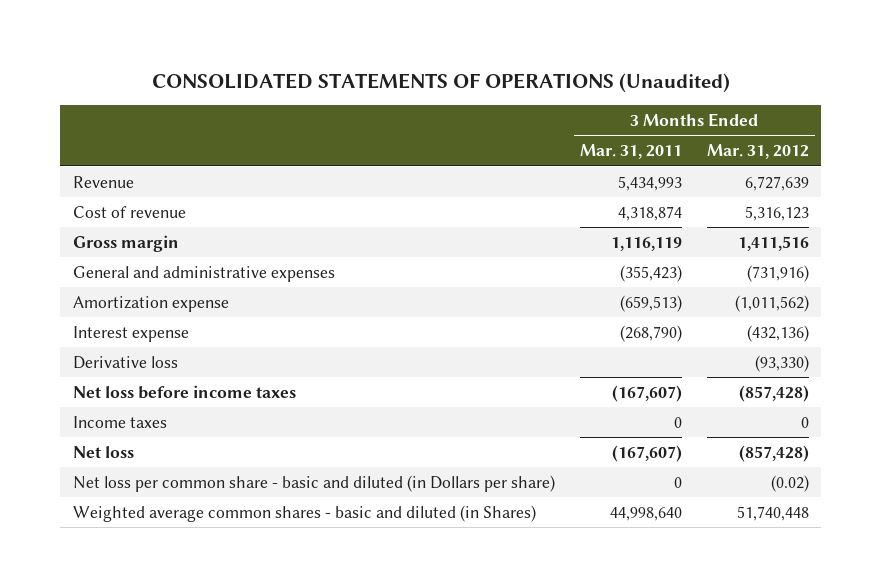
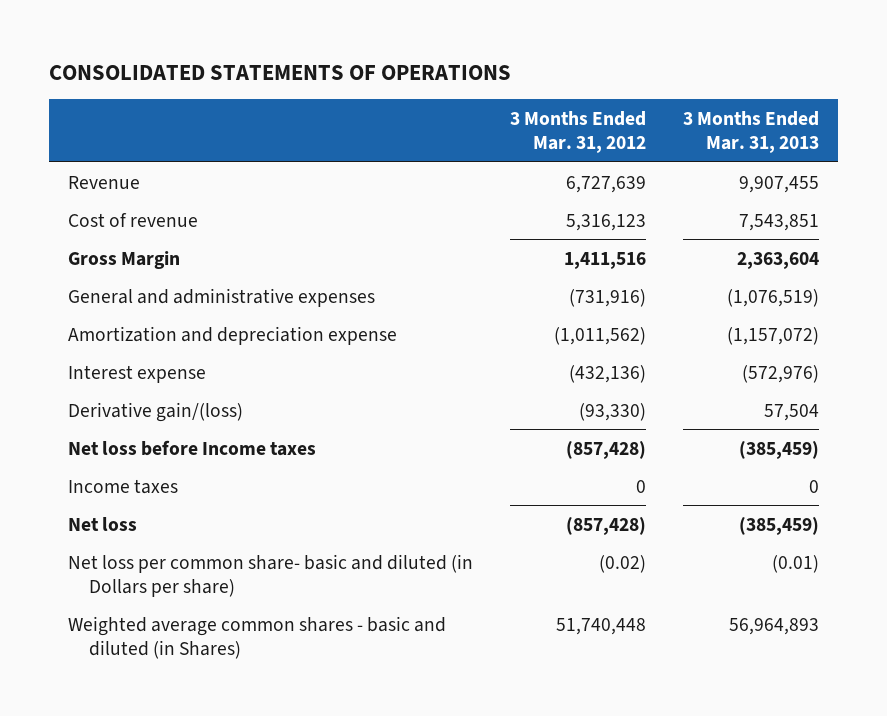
[151,72,730,93] CONSOLIDATED STATEMENTS OF OPERATIONS (Unaudited) -> [49,64,512,80] CONSOLIDATED STATEMENTS OF OPERATIONS
[579,144,682,160] Mar. 31, 2011 -> none
none -> [683,110,820,153] 3 Months Ended Mar. 31, 2013
[72,234,179,252] Gross margin -> [67,250,180,269] Gross Margin
[72,295,229,312] Amortization expense -> [67,325,397,345] Amortization and depreciation expense
[72,355,178,369] Derivative loss -> [67,401,243,422] Derivative gain/(loss)
[72,384,296,399] Net loss before income taxes -> [67,439,316,456] Net loss before Income taxes
[72,474,555,492] Net loss per common share - basic and diluted (in Dollars per share) -> [67,553,473,597] Net loss per common share- basic and diluted (in Dollars per share)

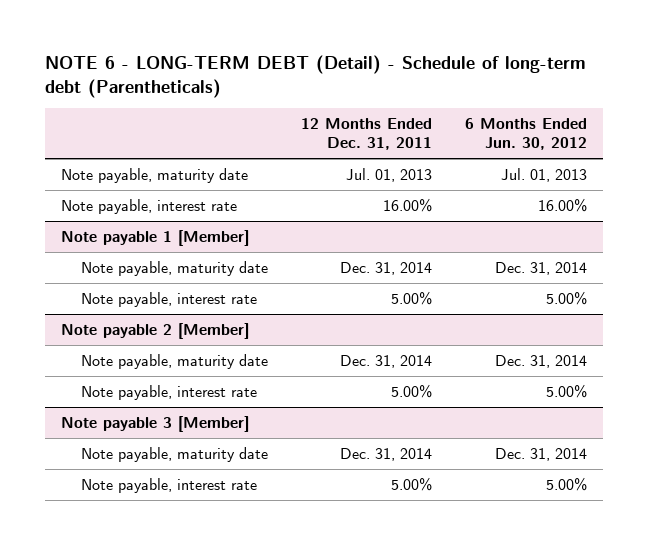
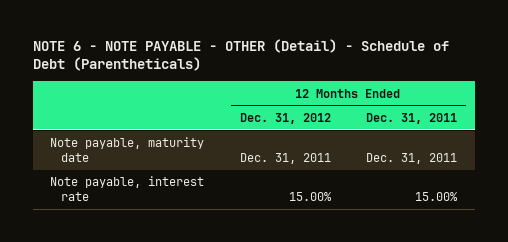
[44,54,586,98] NOTE 6 - LONG-TERM DEBT (Detail) - Schedule of long-term debt (Parentheticals) -> [32,39,449,72] NOTE 6 - NOTE PAYABLE - OTHER (Detail) - Schedule of Debt (Parentheticals)
[464,118,587,151] 6 Months Ended Jun. 30, 2012 -> none
none -> [239,112,331,124] Dec. 31, 2012
[61,229,250,246] Note payable 1 [Member] -> none
[81,260,269,276] Note payable, maturity date -> none
[81,291,258,307] Note payable, interest rate -> none
[61,322,250,339] Note payable 2 [Member] -> none
[81,353,269,369] Note payable, maturity date -> none
[81,384,258,400] Note payable, interest rate -> none
[61,415,250,432] Note payable 3 [Member] -> none
[81,446,269,462] Note payable, maturity date -> none
[81,477,258,493] Note payable, interest rate -> none
[345,167,432,182] Jul. 01, 2013 -> [366,153,458,165] Dec. 31, 2011
[382,197,432,212] 16.00% -> [415,192,459,202] 15.00%

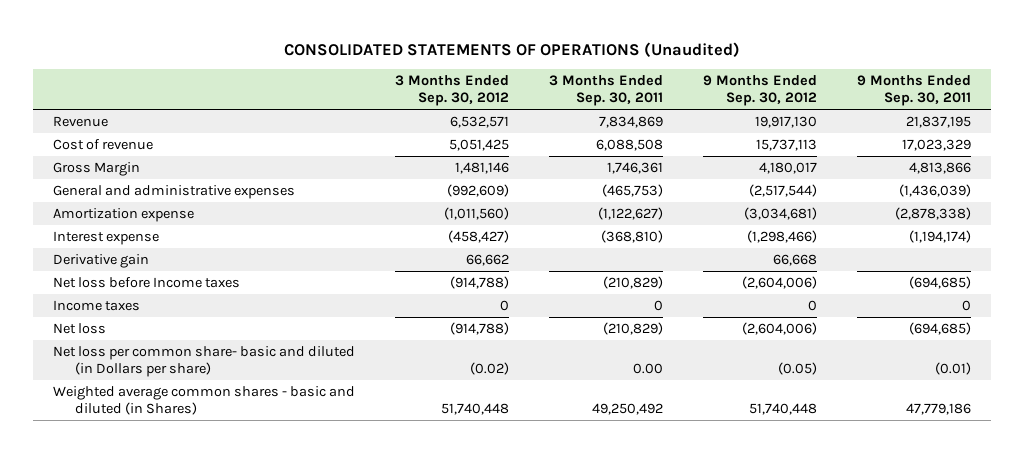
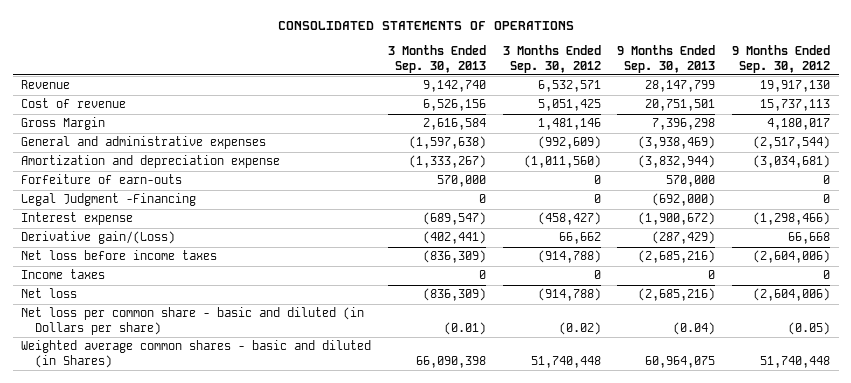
[283,41,740,57] CONSOLIDATED STATEMENTS OF OPERATIONS (Unaudited) -> [277,21,574,31] CONSOLIDATED STATEMENTS OF OPERATIONS
[548,74,663,107] 3 Months Ended Sep. 30, 2011 -> none
[856,74,971,107] 9 Months Ended Sep. 30, 2011 -> none
none -> [387,45,486,73] 3 Months Ended Sep. 30, 2013
none -> [617,45,716,73] 9 Months Ended Sep. 30, 2013
[52,207,194,222] Amortization expense -> [21,155,281,169] Amortization and depreciation expense
none -> [21,174,183,185] Forfeiture of earn-outs
none -> [21,193,197,207] Legal Judgment -Financing
[52,253,149,268] Derivative gain -> [21,231,176,245] Derivative gain/(Loss)
[52,276,240,288] Net loss before Income taxes -> [21,250,218,261] Net loss before income taxes
[52,345,355,378] Net loss per common share- basic and diluted (in Dollars per share) -> [21,307,365,335] Net loss per common share - basic and diluted (in Dollars per share)

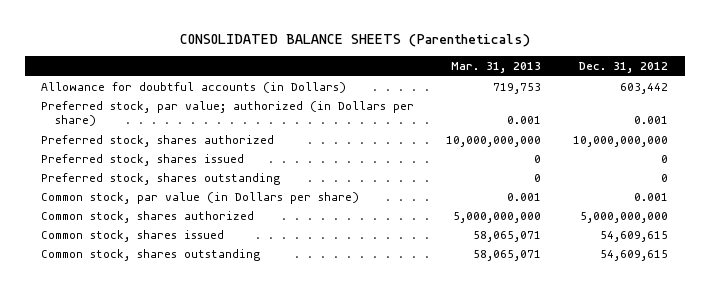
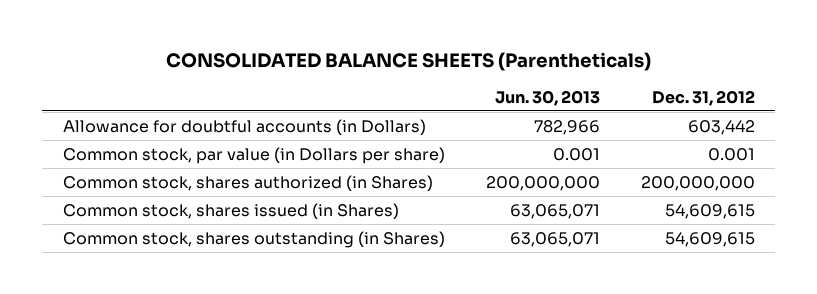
[451,62,542,74] Mar. 31, 2013 -> none
none -> [494,89,600,106] Jun. 30, 2013
[41,100,415,127] Preferred stock, par value; authorized (in Dollars per share) -> none
[41,134,275,147] Preferred stock, shares authorized -> none
[41,153,245,166] Preferred stock, shares issued -> none
[41,172,281,185] Preferred stock, shares outstanding -> none
[41,210,255,223] Common stock, shares authorized -> [62,174,433,191] Common stock, shares authorized (in Shares)
[580,211,669,223] 5,000,000,000 -> [640,175,755,191] 200,000,000
[41,229,225,242] Common stock, shares issued -> [62,202,399,219] Common stock, shares issued (in Shares)
[41,248,261,261] Common stock, shares outstanding -> [62,230,445,248] Common stock, shares outstanding (in Shares)

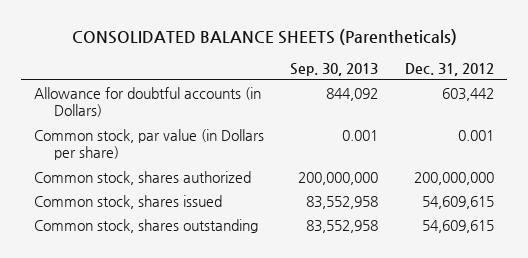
[494,89,600,106] Jun. 30, 2013 -> none
none -> [290,62,379,76] Sep. 30, 2013
[62,174,433,191] Common stock, shares authorized (in Shares) -> [34,170,252,185] Common stock, shares authorized
[62,202,399,219] Common stock, shares issued (in Shares) -> [34,194,223,209] Common stock, shares issued
[62,230,445,248] Common stock, shares outstanding (in Shares) -> [34,218,259,233] Common stock, shares outstanding

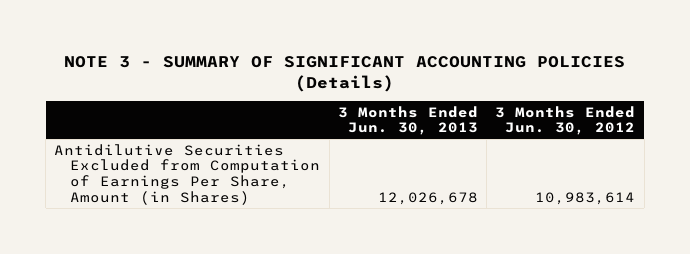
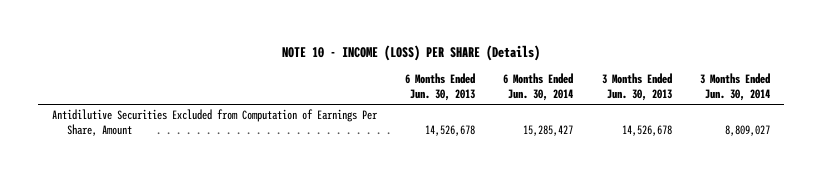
[63,55,625,92] NOTE 3 - SUMMARY OF SIGNIFICANT ACCOUNTING POLICIES (Details) -> [281,44,540,61] NOTE 10 - INCOME (LOSS) PER SHARE (Details)
[495,105,636,136] 3 Months Ended Jun. 30, 2012 -> none
none -> [405,73,476,102] 6 Months Ended Jun. 30, 2013
none -> [503,73,574,102] 6 Months Ended Jun. 30, 2014
none -> [700,73,771,102] 3 Months Ended Jun. 30, 2014
[54,143,321,205] Antidilutive Securities Excluded from Computation of Earnings Per Share, Amount (in Shares) -> [51,109,378,137] Antidilutive Securities Excluded from Computation of Earnings Per Share, Amount
[377,191,478,205] 12,026,678 -> [621,125,672,137] 14,526,678

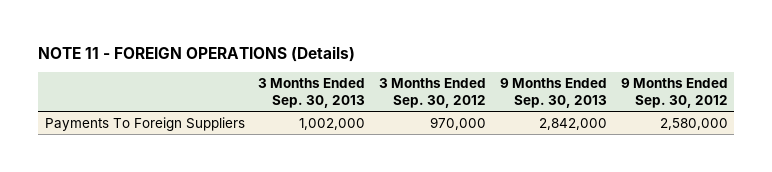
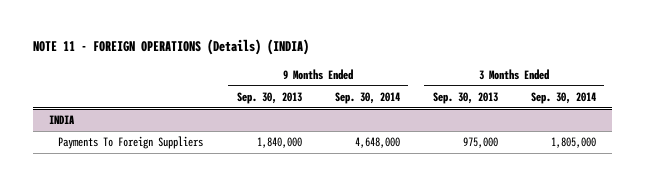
[37,45,355,62] NOTE 11 - FOREIGN OPERATIONS (Details) -> [32,39,309,56] NOTE 11 - FOREIGN OPERATIONS (Details) (INDIA)
[379,78,487,108] 3 Months Ended Sep. 30, 2012 -> none
[620,78,728,108] 9 Months Ended Sep. 30, 2012 -> none
none -> [334,91,400,104] Sep. 30, 2014
none -> [530,91,596,104] Sep. 30, 2014
none -> [49,115,76,125] INDIA
[299,118,366,131] 1,002,000 -> [462,137,498,149] 975,000
[538,118,607,131] 2,842,000 -> [256,137,302,149] 1,840,000

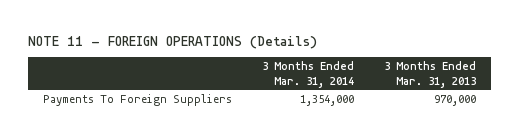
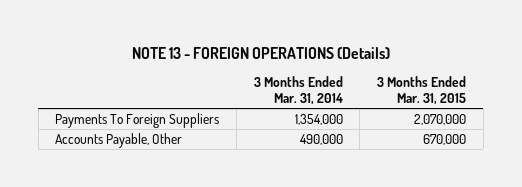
[27,35,317,49] NOTE 11 - FOREIGN OPERATIONS (Details) -> [131,47,390,60] NOTE 13 - FOREIGN OPERATIONS (Details)
[383,61,476,88] 3 Months Ended Mar. 31, 2013 -> none
none -> [377,76,467,106] 3 Months Ended Mar. 31, 2015
none -> [55,132,183,148] Accounts Payable, Other

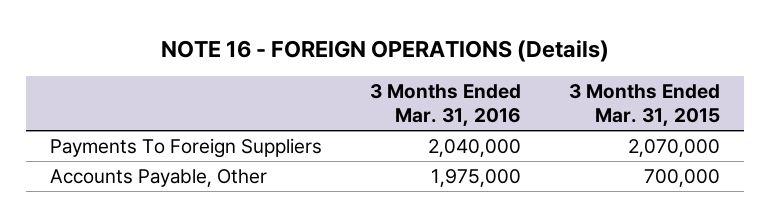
[131,47,390,60] NOTE 13 - FOREIGN OPERATIONS (Details) -> [160,39,609,62] NOTE 16 - FOREIGN OPERATIONS (Details)
[253,76,343,106] 3 Months Ended Mar. 31, 2014 -> none
none -> [369,83,521,128] 3 Months Ended Mar. 31, 2016
[423,133,467,145] 670,000 -> [643,168,720,187] 700,000

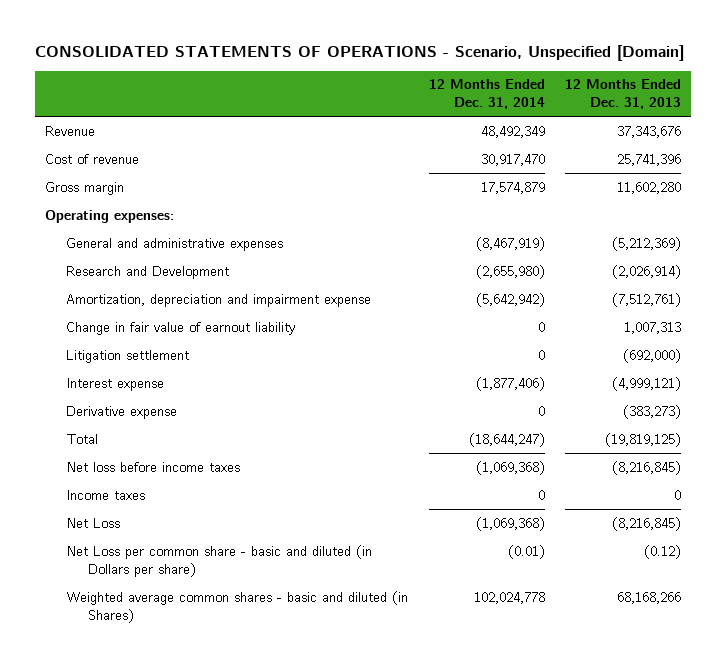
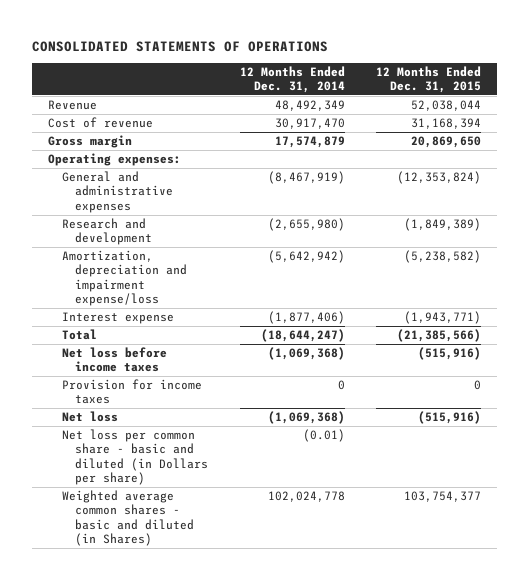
[34,44,684,61] CONSOLIDATED STATEMENTS OF OPERATIONS - Scenario, Unspecified [Domain] -> [32,40,329,52] CONSOLIDATED STATEMENTS OF OPERATIONS
[564,79,681,110] 12 Months Ended Dec. 31, 2013 -> none
none -> [375,65,481,93] 12 Months Ended Dec. 31, 2015
[66,321,296,335] Change in fair value of earnout liability -> none
[66,349,190,363] Litigation settlement -> none
[66,265,230,279] Research and Development -> [61,217,153,246] Research and development
[66,293,372,307] Amortization, depreciation and impairment expense -> [61,249,188,307] Amortization, depreciation and impairment expense/loss
[66,405,178,419] Derivative expense -> none
[66,489,146,500] Income taxes -> [61,378,202,405] Provision for income taxes
[66,517,121,528] Net Loss -> [61,410,118,422] Net loss
[66,544,373,577] Net Loss per common share - basic and diluted (in Dollars per share) -> [61,428,209,486] Net loss per common share - basic and diluted (in Dollars per share)

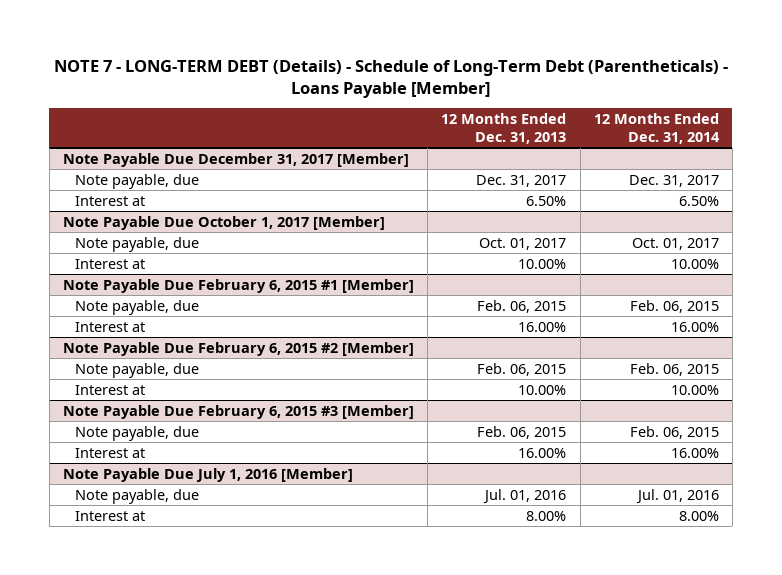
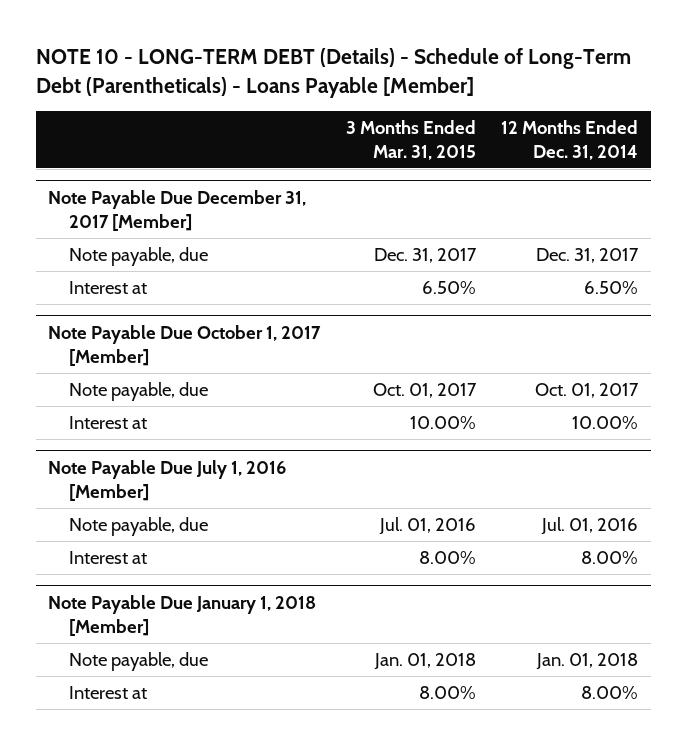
[53,59,728,98] NOTE 7 - LONG-TERM DEBT (Details) - Schedule of Long-Term Debt (Parentheticals) - Loans Payable [Member] -> [35,48,631,98] NOTE 10 - LONG-TERM DEBT (Details) - Schedule of Long-Term Debt (Parentheticals) - Loans Payable [Member]
[441,113,567,144] 12 Months Ended Dec. 31, 2013 -> none
none -> [345,120,476,160] 3 Months Ended Mar. 31, 2015
[62,278,414,293] Note Payable Due February 6, 2015 #1 [Member] -> none
[74,299,199,315] Note payable, due -> none
[74,321,145,332] Interest at -> none
[62,341,414,356] Note Payable Due February 6, 2015 #2 [Member] -> none
[74,362,199,378] Note payable, due -> none
[74,384,145,395] Interest at -> none
[62,404,414,419] Note Payable Due February 6, 2015 #3 [Member] -> none
[74,425,199,441] Note payable, due -> none
[74,447,145,458] Interest at -> none
none -> [48,594,317,636] Note Payable Due January 1, 2018 [Member]
none -> [68,651,208,671] Note payable, due
none -> [68,685,147,699] Interest at

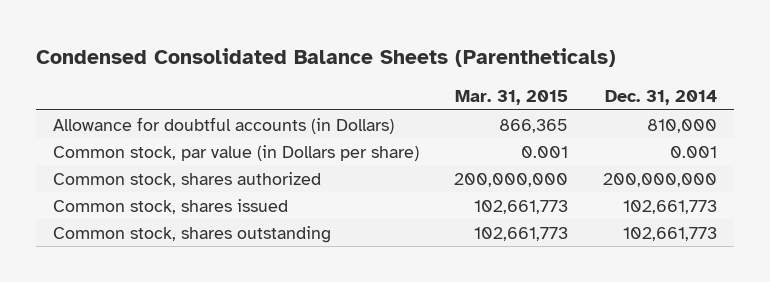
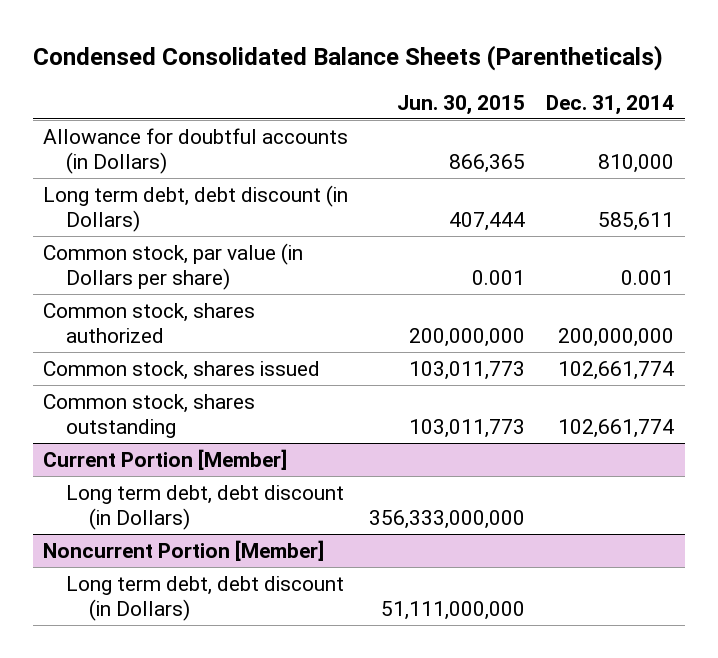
[455,89,569,105] Mar. 31, 2015 -> none
none -> [397,94,526,115] Jun. 30, 2015
none -> [43,184,349,232] Long term debt, debt discount (in Dollars)
[622,199,717,214] 102,661,773 -> [558,360,675,380] 102,661,774
[622,226,717,241] 102,661,773 -> [558,418,675,438] 102,661,774
none -> [43,448,288,470] Current Portion [Member]
none -> [66,484,345,530] Long term debt, debt discount (in Dollars)
none -> [43,539,325,561] Noncurrent Portion [Member]
none -> [66,575,345,621] Long term debt, debt discount (in Dollars)

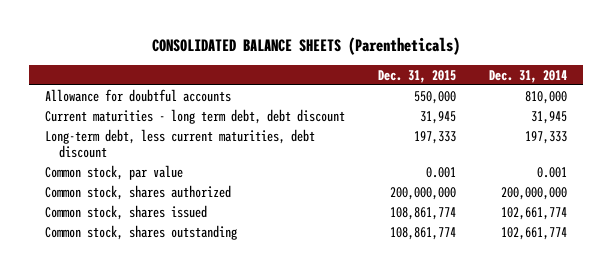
[32,45,663,72] Condensed Consolidated Balance Sheets (Parentheticals) -> [152,37,461,56] CONSOLIDATED BALANCE SHEETS (Parentheticals)
[397,94,526,115] Jun. 30, 2015 -> none
none -> [378,70,457,84] Dec. 31, 2015
[43,127,349,174] Allowance for doubtful accounts (in Dollars) -> [45,88,232,102] Allowance for doubtful accounts
[43,184,349,232] Long term debt, debt discount (in Dollars) -> [45,108,346,124] Current maturities - long term debt, debt discount
[598,211,675,231] 585,611 -> [530,110,567,124] 31,945
none -> [45,128,316,159] Long-term debt, less current maturities, debt discount
[43,242,304,290] Common stock, par value (in Dollars per share) -> [45,164,184,180] Common stock, par value
[43,448,288,470] Current Portion [Member] -> none
[66,484,345,530] Long term debt, debt discount (in Dollars) -> none
[43,539,325,561] Noncurrent Portion [Member] -> none
[66,575,345,621] Long term debt, debt discount (in Dollars) -> none

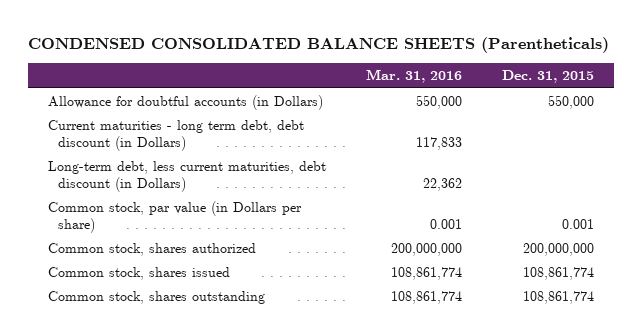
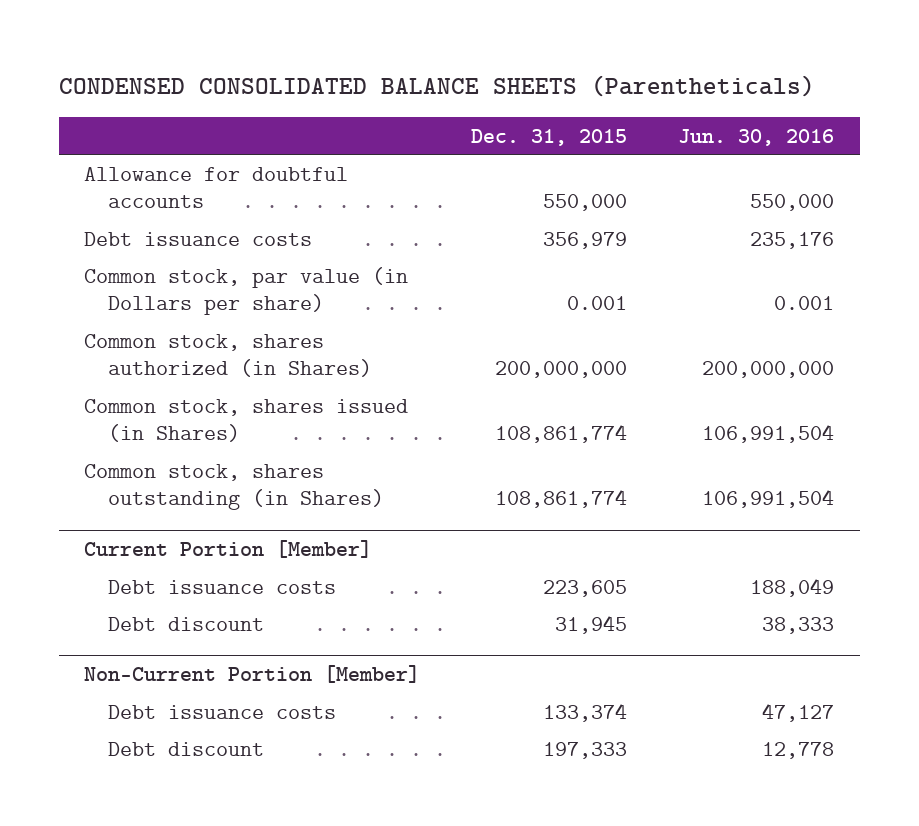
[365,69,462,84] Mar. 31, 2016 -> none
none -> [678,128,835,146] Jun. 30, 2016
[47,120,304,151] Current maturities - long term debt, debt discount (in Dollars) -> none
[47,161,326,192] Long-term debt, less current maturities, debt discount (in Dollars) -> none
[47,95,323,111] Allowance for doubtful accounts (in Dollars) -> [84,166,349,209] Allowance for doubtful accounts
none -> [84,231,313,246] Debt issuance costs
[47,243,256,257] Common stock, shares authorized -> [84,333,372,378] Common stock, shares authorized (in Shares)
[47,267,230,281] Common stock, shares issued -> [84,398,409,443] Common stock, shares issued (in Shares)
[47,291,265,305] Common stock, shares outstanding -> [84,463,384,511] Common stock, shares outstanding (in Shares)
none -> [84,540,373,559] Current Portion [Member]
none -> [107,579,336,594] Debt issuance costs
none -> [107,616,264,631] Debt discount
none -> [84,665,421,684] Non-Current Portion [Member]
none -> [107,704,336,719] Debt issuance costs
none -> [107,741,264,756] Debt discount

